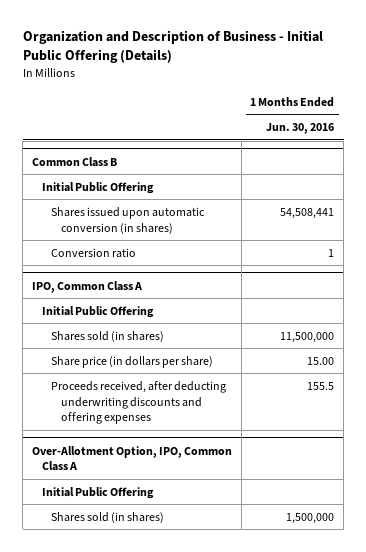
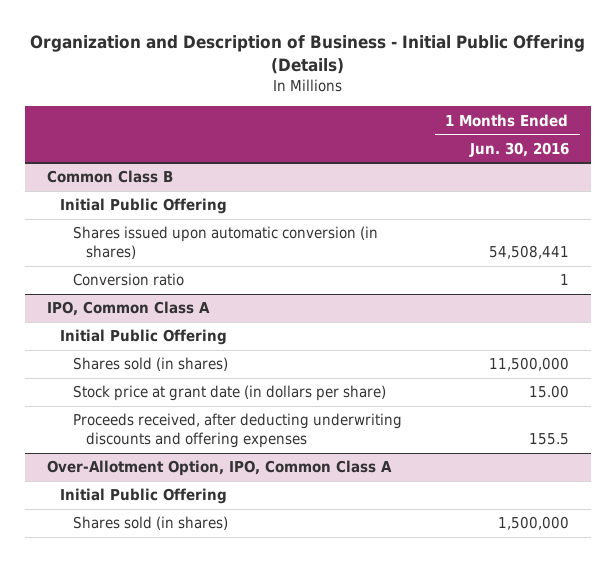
[51,355,214,368] Share price (in dollars per share) -> [72,385,386,402] Stock price at grant date (in dollars per share)

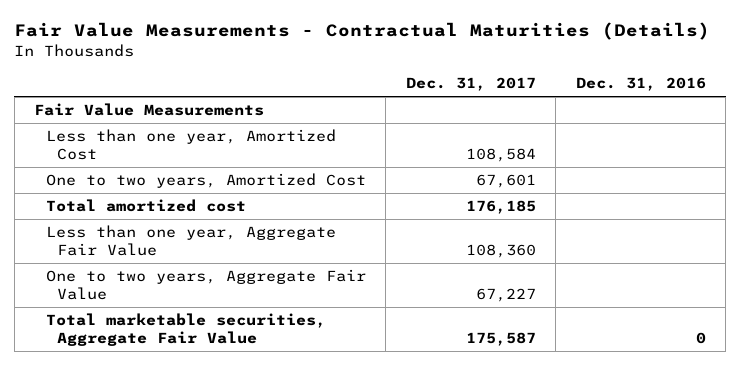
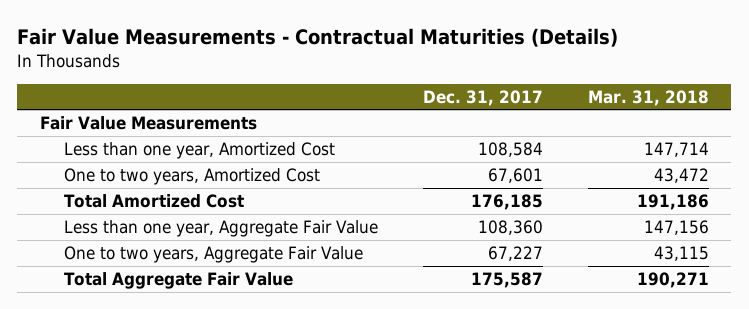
[575,77,706,92] Dec. 31, 2016 -> none
none -> [587,89,709,106] Mar. 31, 2018
[45,199,246,213] Total amortized cost -> [64,194,245,209] Total Amortized Cost
[45,313,326,346] Total marketable securities, Aggregate Fair Value -> [64,272,294,290] Total Aggregate Fair Value

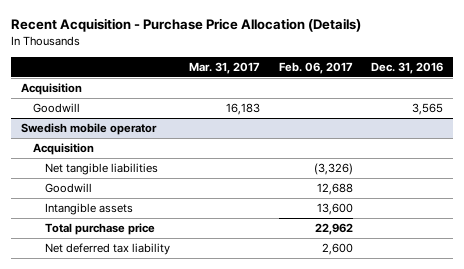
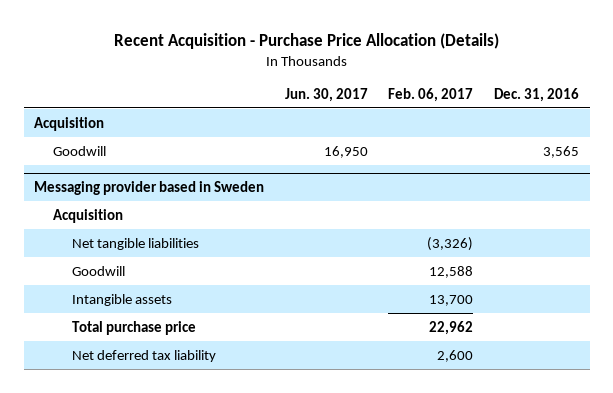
[189,61,261,74] Mar. 31, 2017 -> none
none -> [284,87,368,102] Jun. 30, 2017
[20,123,157,136] Swedish mobile operator -> [34,181,265,196] Messaging provider based in Sweden
[316,183,353,196] 12,688 -> [429,265,474,278] 12,588
[316,203,353,216] 13,600 -> [429,294,474,306] 13,700

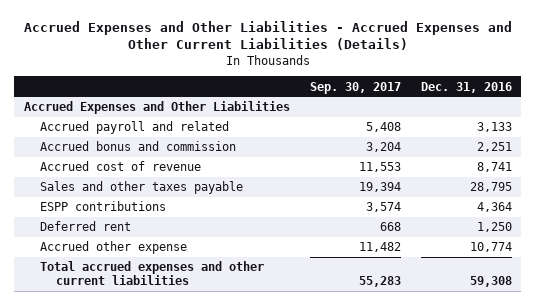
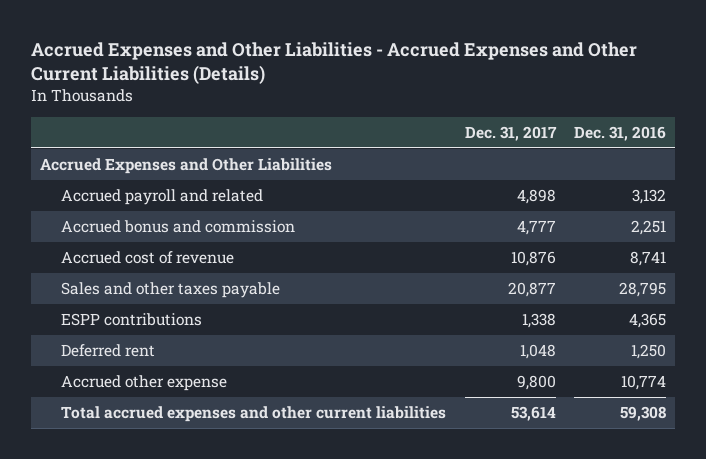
[309,81,401,94] Sep. 30, 2017 -> none
none -> [464,126,557,142] Dec. 31, 2017
[476,122,512,133] 3,133 -> [631,189,666,205] 3,132
[476,202,512,213] 4,364 -> [628,313,666,329] 4,365

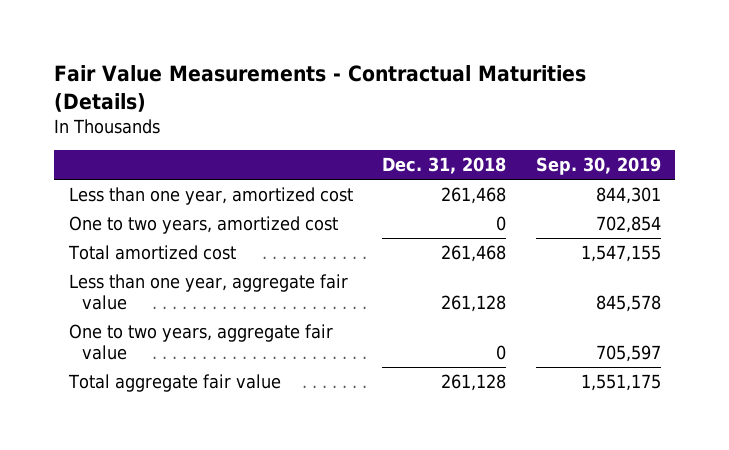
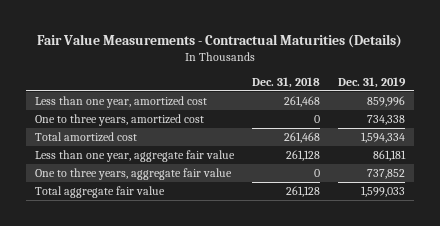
[535,157,661,176] Sep. 30, 2019 -> none
none -> [338,76,407,88] Dec. 31, 2019
[68,216,338,235] One to two years, amortized cost -> [35,114,205,127] One to three years, amortized cost
[68,324,333,360] One to two years, aggregate fair value -> [35,168,233,181] One to three years, aggregate fair value

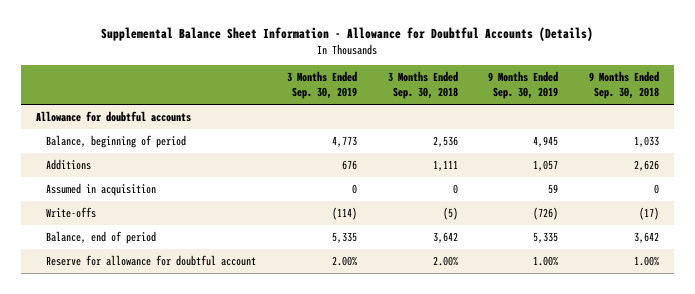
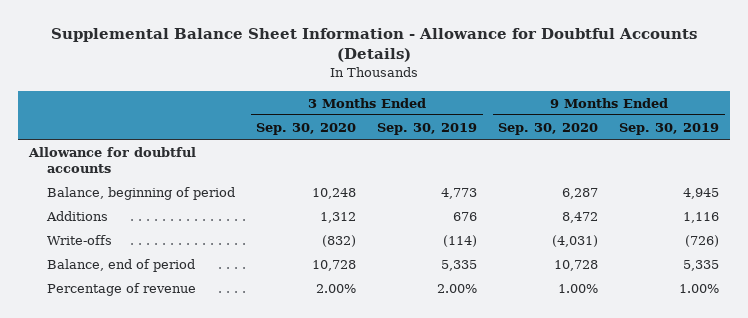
[387,71,458,100] 3 Months Ended Sep. 30, 2018 -> none
[588,71,659,100] 9 Months Ended Sep. 30, 2018 -> none
none -> [256,122,357,135] Sep. 30, 2020
none -> [498,122,599,135] Sep. 30, 2020
[46,183,157,197] Assumed in acquisition -> none
[533,160,559,172] 1,057 -> [683,211,720,223] 1,116
[46,255,257,267] Reserve for allowance for doubtful account -> [47,282,197,296] Percentage of revenue

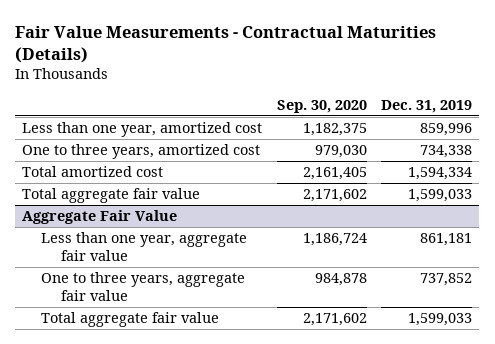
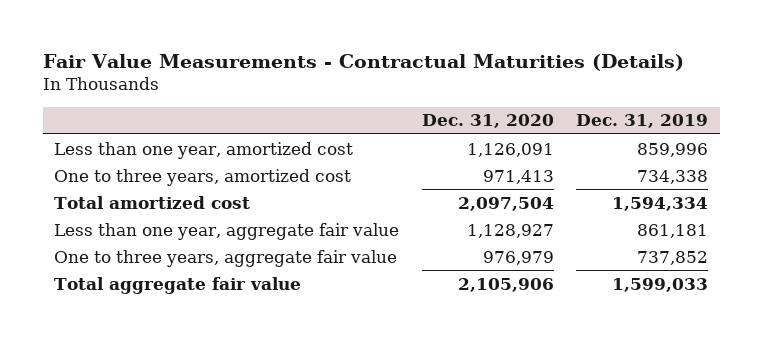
[276,100,367,114] Sep. 30, 2020 -> none
none -> [421,114,554,129] Dec. 31, 2020
[22,188,201,204] Total aggregate fair value -> none
[22,210,178,225] Aggregate Fair Value -> none

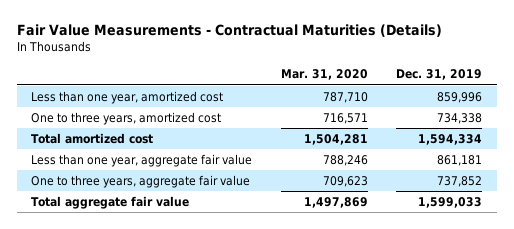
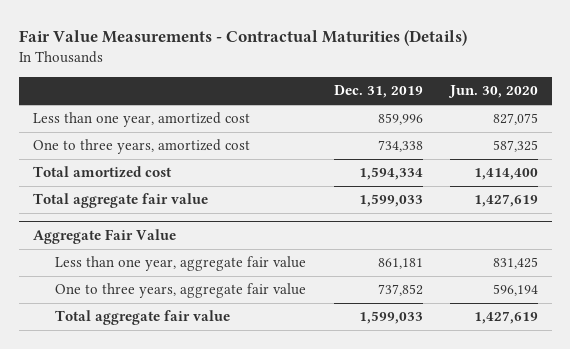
[280,69,368,81] Mar. 31, 2020 -> none
none -> [447,85,538,99] Jun. 30, 2020
none -> [32,193,208,209] Total aggregate fair value
none -> [32,229,176,245] Aggregate Fair Value

